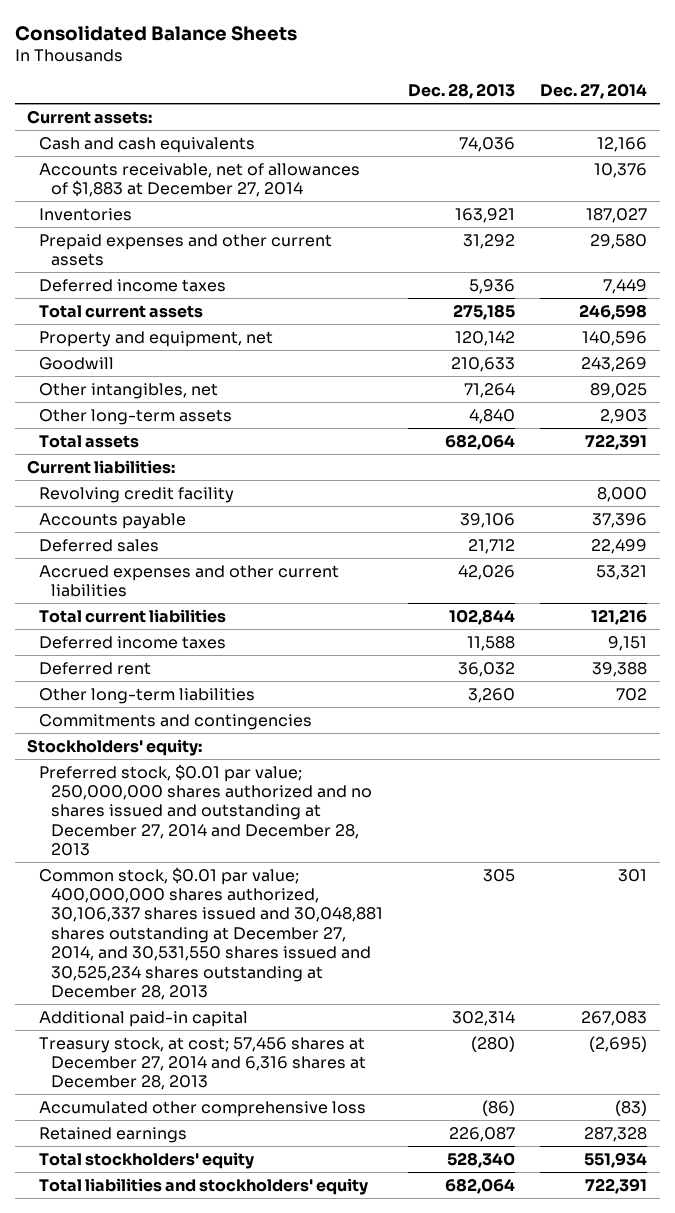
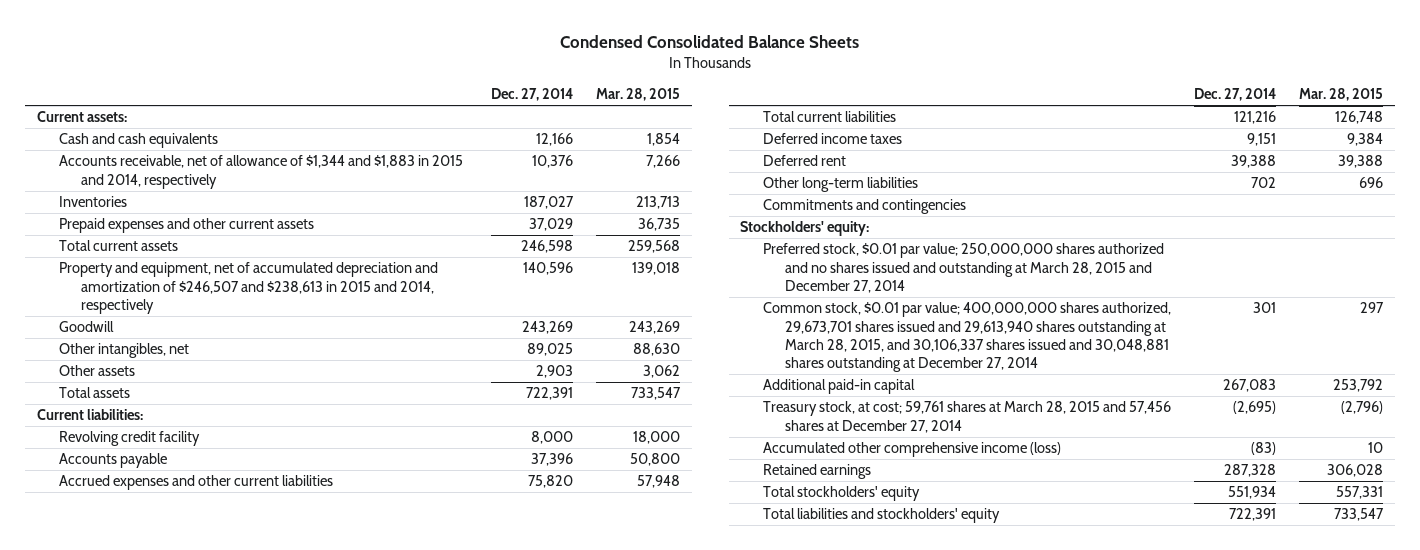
[14,24,297,41] Consolidated Balance Sheets -> [560,35,860,49] Condensed Consolidated Balance Sheets
[408,83,516,100] Dec. 28, 2013 -> none
none -> [596,88,681,102] Mar. 28, 2015
[39,162,361,198] Accounts receivable, net of allowances of $1,883 at December 27, 2014 -> [59,155,464,189] Accounts receivable, net of allowance of $1,344 and $1,883 in 2015 and 2014, respectively
[39,278,227,292] Deferred income taxes -> none
[590,233,648,249] 29,580 -> [528,218,573,232] 37,029
[39,330,274,347] Property and equipment, net -> [59,262,439,315] Property and equipment, net of accumulated depreciation and amortization of $246,507 and $238,613 in 2015 and 2014, respectively
[39,408,233,425] Other long-term assets -> [59,365,136,377] Other assets
[39,538,160,552] Deferred sales -> none
[596,564,648,580] 53,321 -> [527,475,573,489] 75,820
[39,763,373,857] Preferred stock, $0.01 par value; 250,000,000 shares authorized and no shares issued and outstanding at December 27, 2014 and December 28, 2013 -> [762,243,1164,294] Preferred stock, $0.01 par value; 250,000,000 shares authorized and no shares issued and outstanding at March 28, 2015 and December 27, 2014
[39,866,384,1000] Common stock, $0.01 par value; 400,000,000 shares authorized, 30,106,337 shares issued and 30,048,881 shares outstanding at December 27, 2014, and 30,531,550 shares issued and 30,525,234 shares outstanding at December 28, 2013 -> [762,302,1171,373] Common stock, $0.01 par value; 400,000,000 shares authorized, 29,673,701 shares issued and 29,613,940 shares outstanding at March 28, 2015, and 30,106,337 shares issued and 30,048,881 shares outstanding at December 27, 2014
[39,1036,367,1091] Treasury stock, at cost; 57,456 shares at December 27, 2014 and 6,316 shares at December 28, 2013 -> [762,401,1171,433] Treasury stock, at cost; 59,761 shares at March 28, 2015 and 57,456 shares at December 27, 2014
[39,1100,367,1117] Accumulated other comprehensive loss -> [762,442,1061,458] Accumulated other comprehensive income (loss)

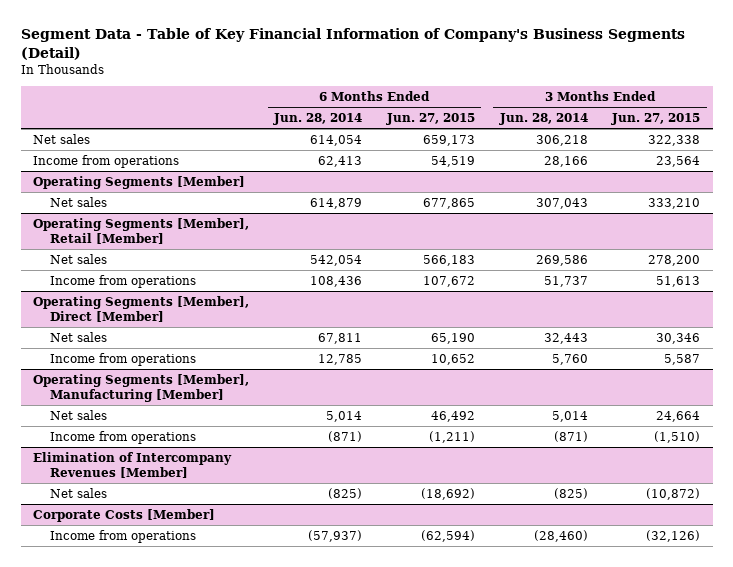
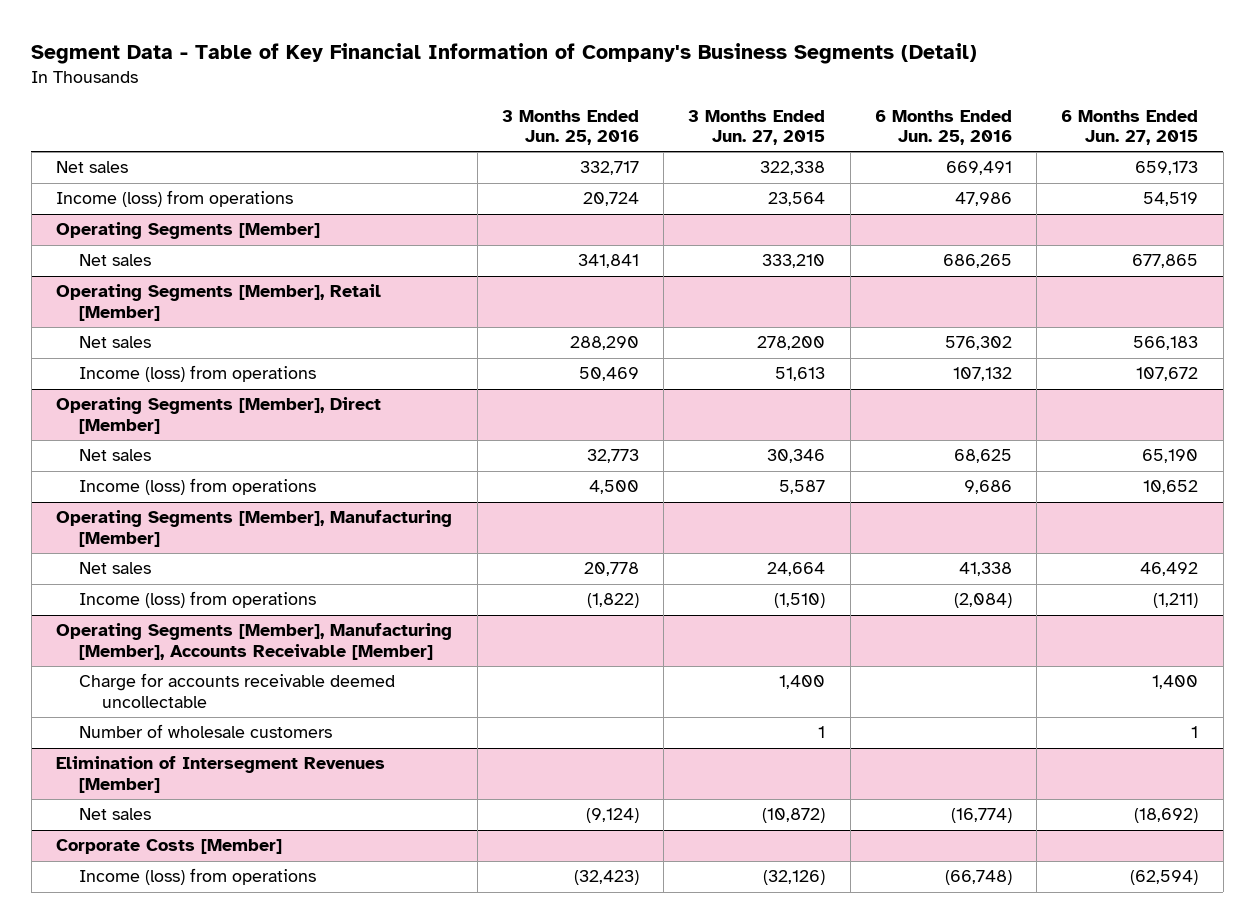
[272,113,362,126] Jun. 28, 2014 -> none
[498,113,588,126] Jun. 28, 2014 -> none
none -> [501,109,639,146] 3 Months Ended Jun. 25, 2016
none -> [874,109,1012,146] 6 Months Ended Jun. 25, 2016
[33,154,180,168] Income from operations -> [56,190,294,208] Income (loss) from operations
[49,274,196,288] Income from operations -> [79,365,317,383] Income (loss) from operations
[49,352,196,366] Income from operations -> [79,478,317,496] Income (loss) from operations
[49,430,196,444] Income from operations -> [79,591,317,609] Income (loss) from operations
none -> [56,623,453,660] Operating Segments [Member], Manufacturing [Member], Accounts Receivable [Member]
none -> [79,673,396,708] Charge for accounts receivable deemed uncollectable
none -> [79,724,333,739] Number of wholesale customers
[33,451,233,478] Elimination of Intercompany Revenues [Member] -> [56,756,386,793] Elimination of Intersegment Revenues [Member]
[49,529,196,543] Income from operations -> [79,868,317,886] Income (loss) from operations

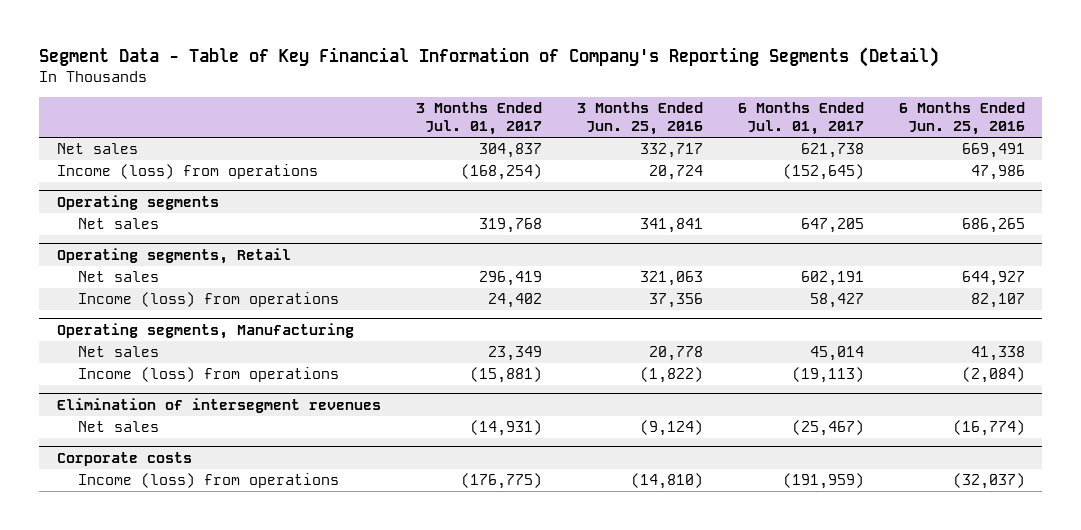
[31,42,978,64] Segment Data - Table of Key Financial Information of Company's Business Segments (Detail) -> [39,47,940,68] Segment Data - Table of Key Financial Information of Company's Reporting Segments (Detail)
[688,109,826,146] 3 Months Ended Jun. 27, 2015 -> none
[1061,109,1199,146] 6 Months Ended Jun. 27, 2015 -> none
none -> [415,102,542,136] 3 Months Ended Jul. 01, 2017
none -> [737,102,864,136] 6 Months Ended Jul. 01, 2017
[56,222,321,240] Operating Segments [Member] -> [56,195,219,211] Operating segments
[56,397,382,434] Operating Segments [Member], Direct [Member] -> none
[79,449,152,462] Net sales -> none
[79,478,317,496] Income (loss) from operations -> none
[56,284,382,321] Operating Segments [Member], Retail [Member] -> [56,248,291,265] Operating segments, Retail
[569,336,639,351] 288,290 -> [639,271,703,287] 321,063
[944,336,1012,351] 576,302 -> [961,271,1025,287] 644,927
[578,367,639,382] 50,469 -> [648,293,703,309] 37,356
[952,367,1012,382] 107,132 -> [970,293,1025,309] 82,107
[56,510,453,547] Operating Segments [Member], Manufacturing [Member] -> [56,323,354,340] Operating segments, Manufacturing
[56,623,453,660] Operating Segments [Member], Manufacturing [Member], Accounts Receivable [Member] -> none
[79,673,396,708] Charge for accounts receivable deemed uncollectable -> none
[79,724,333,739] Number of wholesale customers -> none
[56,756,386,793] Elimination of Intersegment Revenues [Member] -> [56,398,381,414] Elimination of intersegment revenues
[56,839,283,855] Corporate Costs [Member] -> [56,452,192,467] Corporate costs
[573,870,639,886] (32,423) -> [630,473,703,490] (14,810)
[944,870,1012,886] (66,748) -> [952,473,1025,490] (32,037)

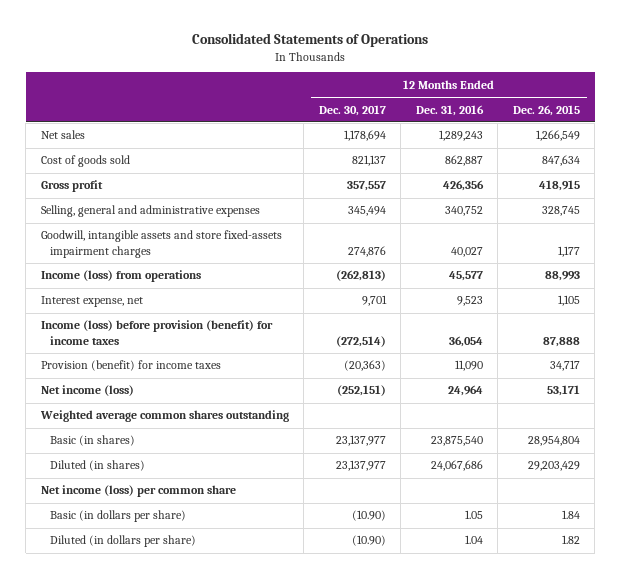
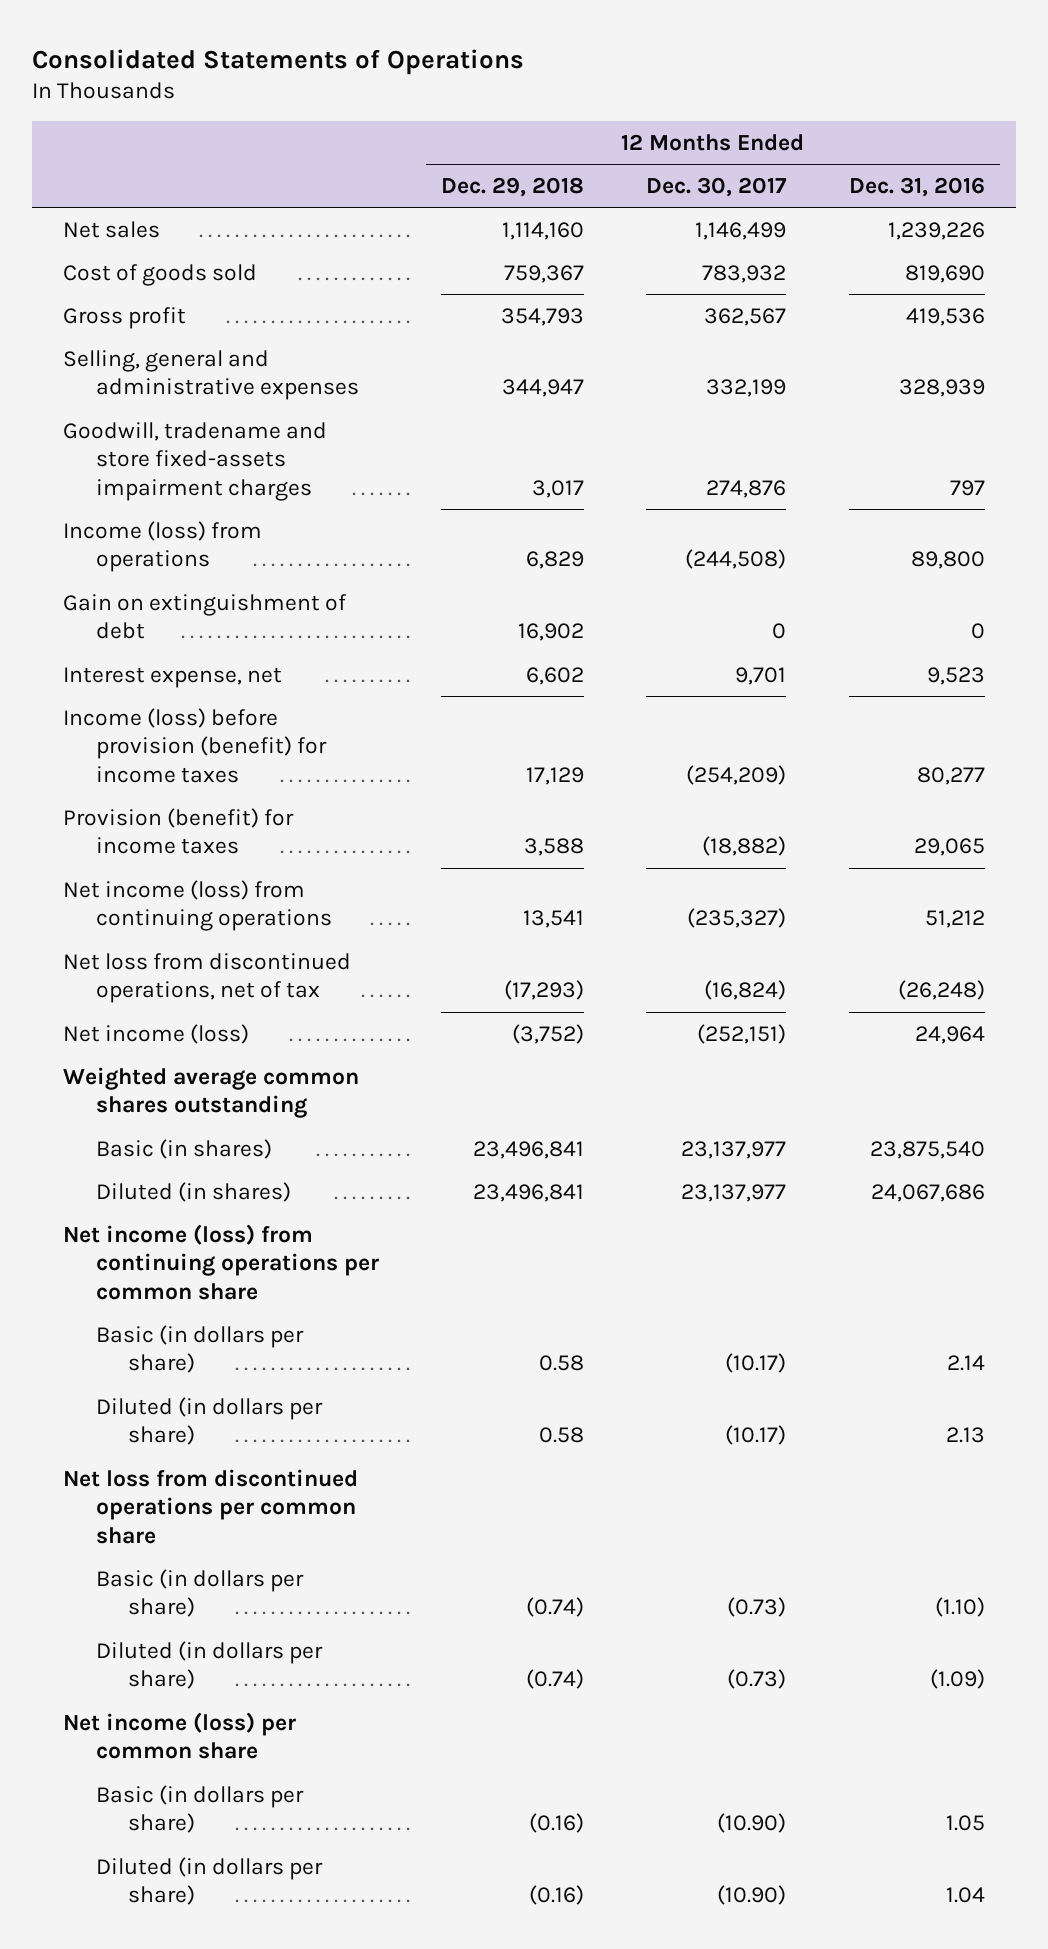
[512,104,580,116] Dec. 26, 2015 -> none
none -> [441,176,585,197] Dec. 29, 2018
[343,130,386,142] 1,178,694 -> [695,221,787,240] 1,146,499
[438,130,483,142] 1,289,243 -> [887,221,985,240] 1,239,226
[351,155,386,167] 821,137 -> [702,264,787,283] 783,932
[444,155,483,167] 862,887 -> [904,264,985,283] 819,690
[346,181,386,192] 357,557 -> [704,307,787,326] 362,567
[442,180,484,192] 426,356 -> [905,307,985,326] 419,536
[347,206,386,217] 345,494 -> [706,379,787,398] 332,199
[444,206,483,217] 340,752 -> [898,379,985,398] 328,939
[40,230,282,258] Goodwill, intangible assets and store fixed-assets impairment charges -> [63,421,328,501] Goodwill, tradename and store fixed-assets impairment charges
[450,246,483,257] 40,027 -> [949,479,985,496] 797
[335,270,386,282] (262,813) -> [685,549,787,570] (244,508)
[448,271,483,282] 45,577 -> [910,551,985,570] 89,800
none -> [63,593,347,640] Gain on extinguishment of debt
[335,335,386,347] (272,514) -> [686,764,787,785] (254,209)
[448,335,483,347] 36,054 -> [916,766,985,785] 80,277
[343,360,386,372] (20,363) -> [702,836,787,857] (18,882)
[454,360,483,372] 11,090 -> [913,838,985,857] 29,065
none -> [63,879,332,932] Net income (loss) from continuing operations
none -> [63,952,352,1004] Net loss from discontinued operations, net of tax
none -> [63,1223,379,1300] Net income (loss) from continuing operations per common share
none -> [95,1324,304,1374] Basic (in dollars per share)
none -> [95,1396,323,1446] Diluted (in dollars per share)
none -> [63,1468,359,1544] Net loss from discontinued operations per common share
none -> [95,1568,304,1618] Basic (in dollars per share)
none -> [95,1640,323,1690] Diluted (in dollars per share)

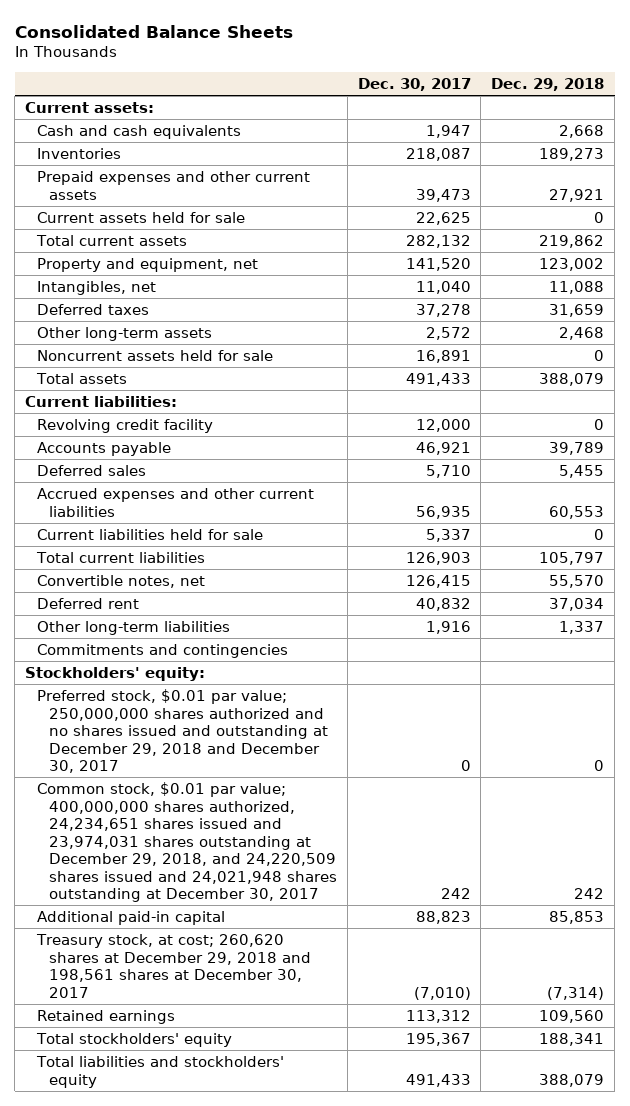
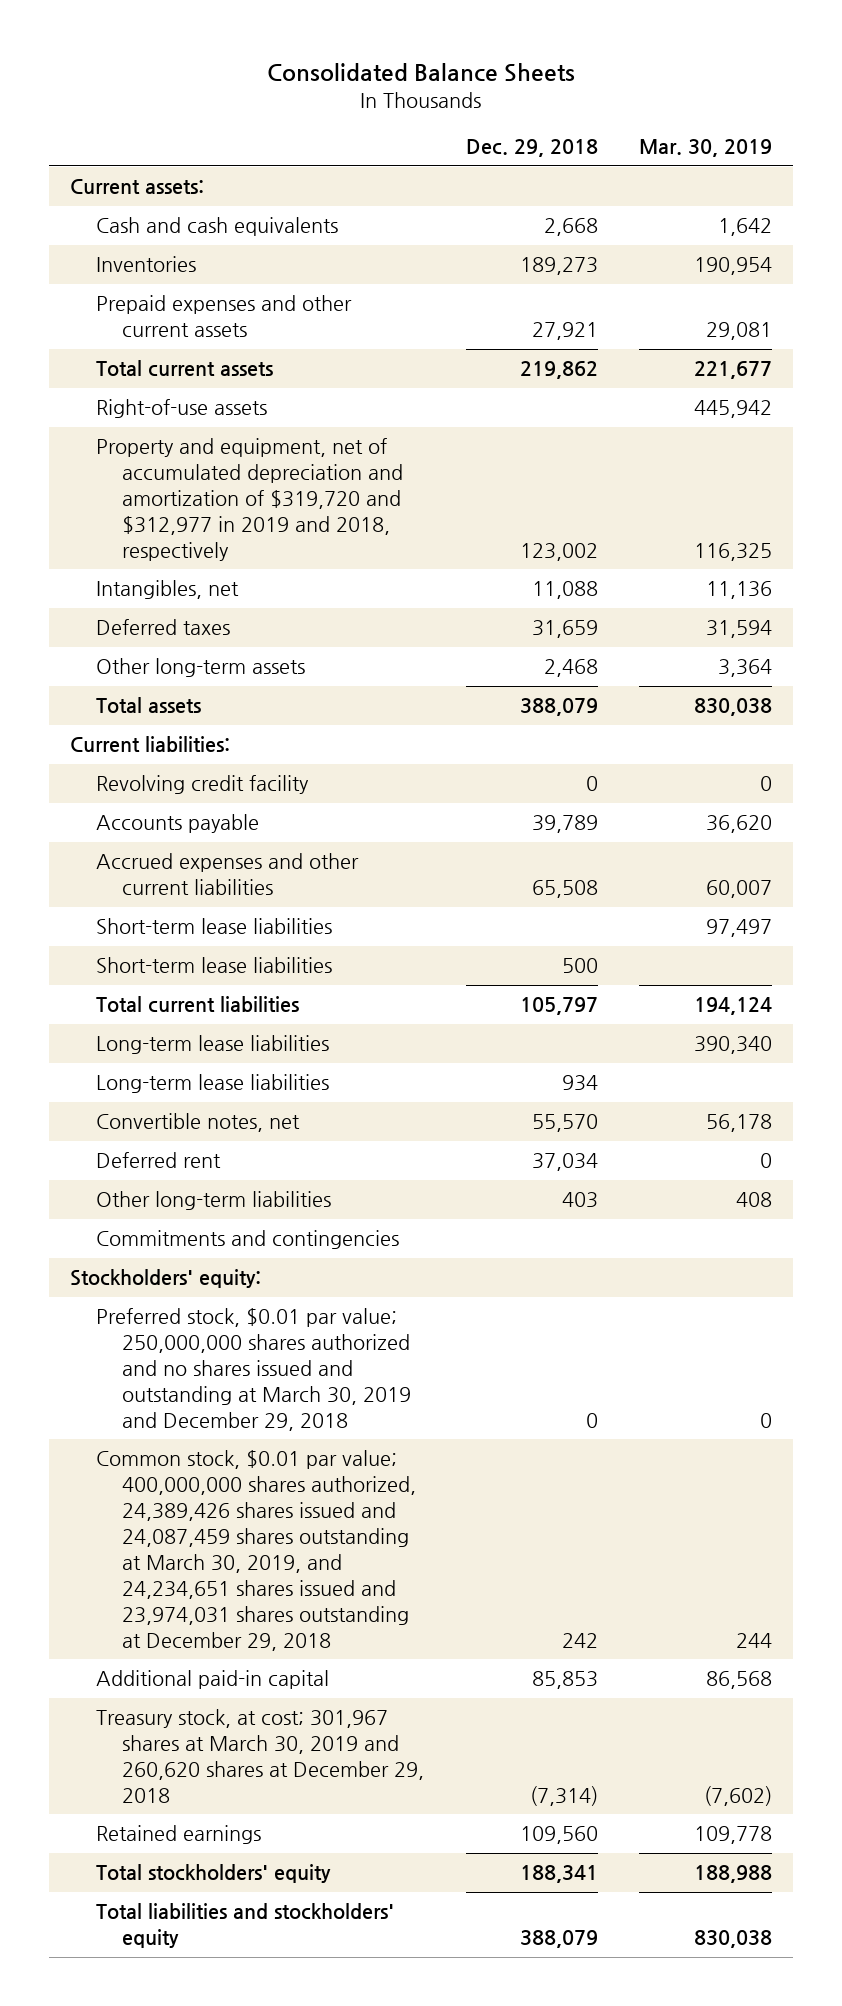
[357,78,471,92] Dec. 30, 2017 -> none
none -> [639,139,773,158] Mar. 30, 2019
[37,212,246,224] Current assets held for sale -> none
none -> [95,399,267,419] Right-of-use assets
[37,258,259,273] Property and equipment, net -> [95,438,404,561] Property and equipment, net of accumulated depreciation and amortization of $319,720 and $312,977 in 2019 and 2018, respectively
[37,350,274,362] Noncurrent assets held for sale -> none
[37,465,147,477] Deferred sales -> none
[37,529,264,541] Current liabilities held for sale -> none
[549,505,605,519] 60,553 -> [531,880,598,899] 65,508
none -> [95,918,332,935] Short-term lease liabilities
none -> [95,957,332,974] Short-term lease liabilities
none -> [95,1035,329,1055] Long-term lease liabilities
none -> [95,1074,329,1094] Long-term lease liabilities
[559,621,605,635] 1,337 -> [561,1192,598,1209] 403
[37,689,328,774] Preferred stock, $0.01 par value; 250,000,000 shares authorized and no shares issued and outstanding at December 29, 2018 and December 30, 2017 -> [95,1308,412,1431] Preferred stock, $0.01 par value; 250,000,000 shares authorized and no shares issued and outstanding at March 30, 2019 and December 29, 2018
[37,782,337,903] Common stock, $0.01 par value; 400,000,000 shares authorized, 24,234,651 shares issued and 23,974,031 shares outstanding at December 29, 2018, and 24,220,509 shares issued and 24,021,948 shares outstanding at December 30, 2017 -> [95,1450,417,1651] Common stock, $0.01 par value; 400,000,000 shares authorized, 24,389,426 shares issued and 24,087,459 shares outstanding at March 30, 2019, and 24,234,651 shares issued and 23,974,031 shares outstanding at December 29, 2018
[36,934,311,998] Treasury stock, at cost; 260,620 shares at December 29, 2018 and 198,561 shares at December 30, 2017 -> [95,1709,425,1804] Treasury stock, at cost; 301,967 shares at March 30, 2019 and 260,620 shares at December 29, 2018

